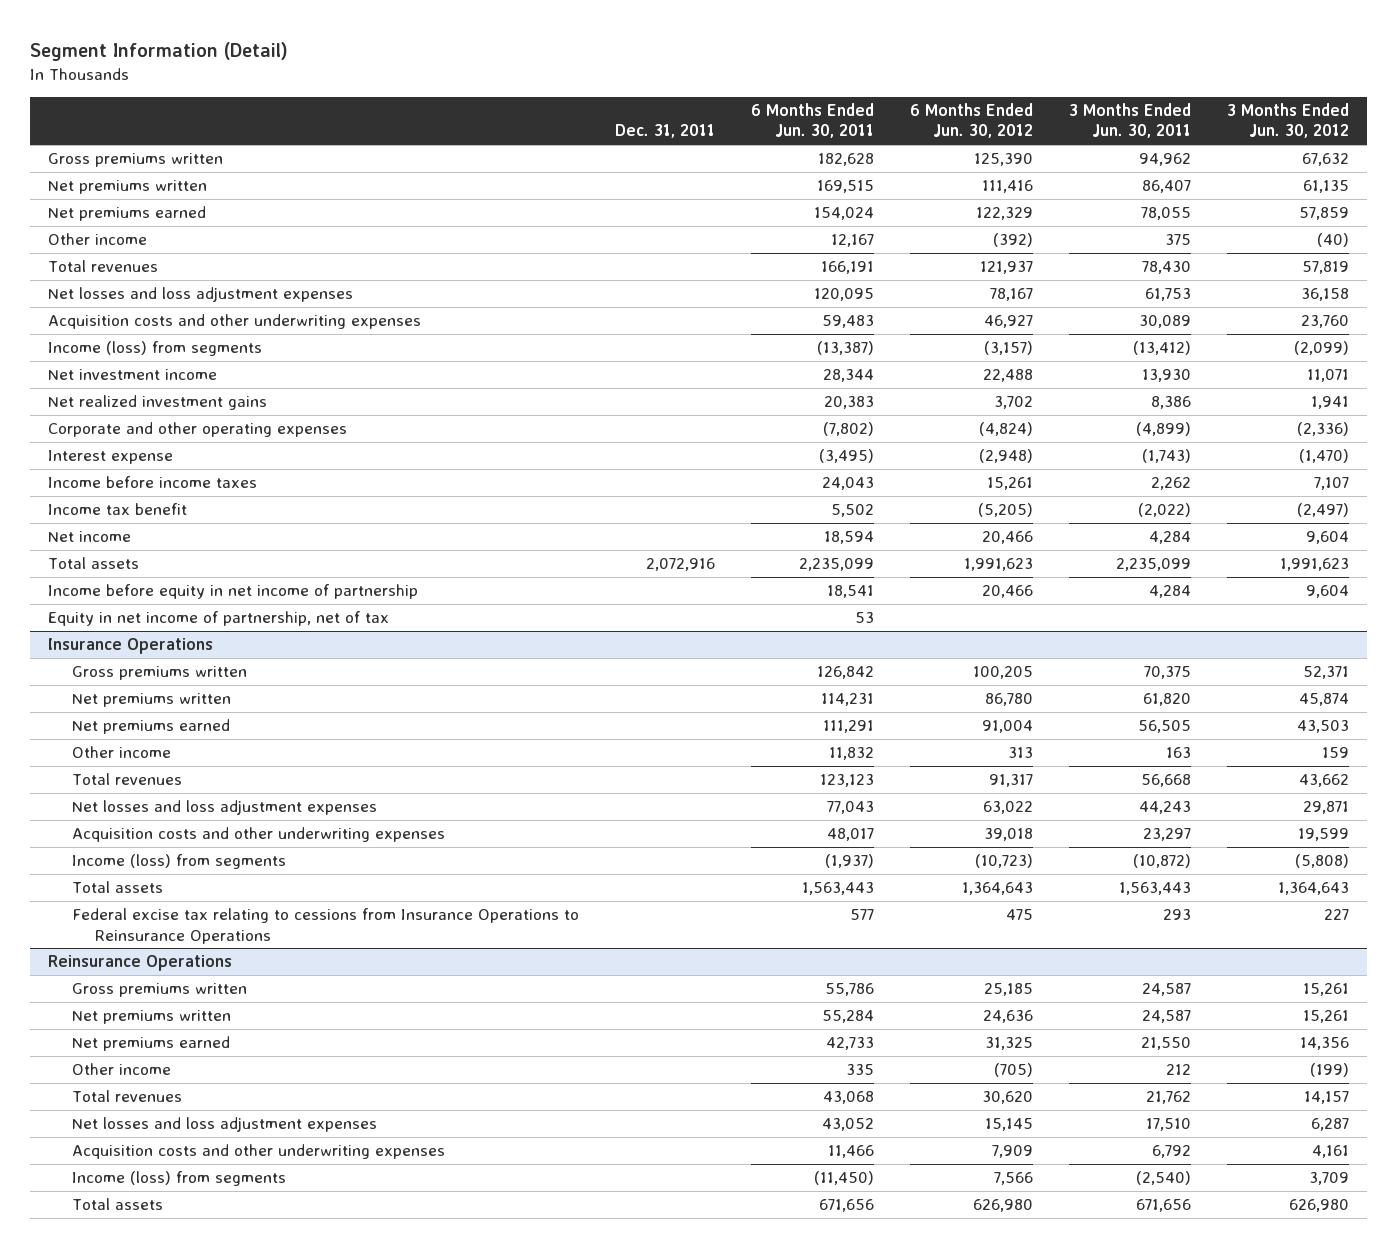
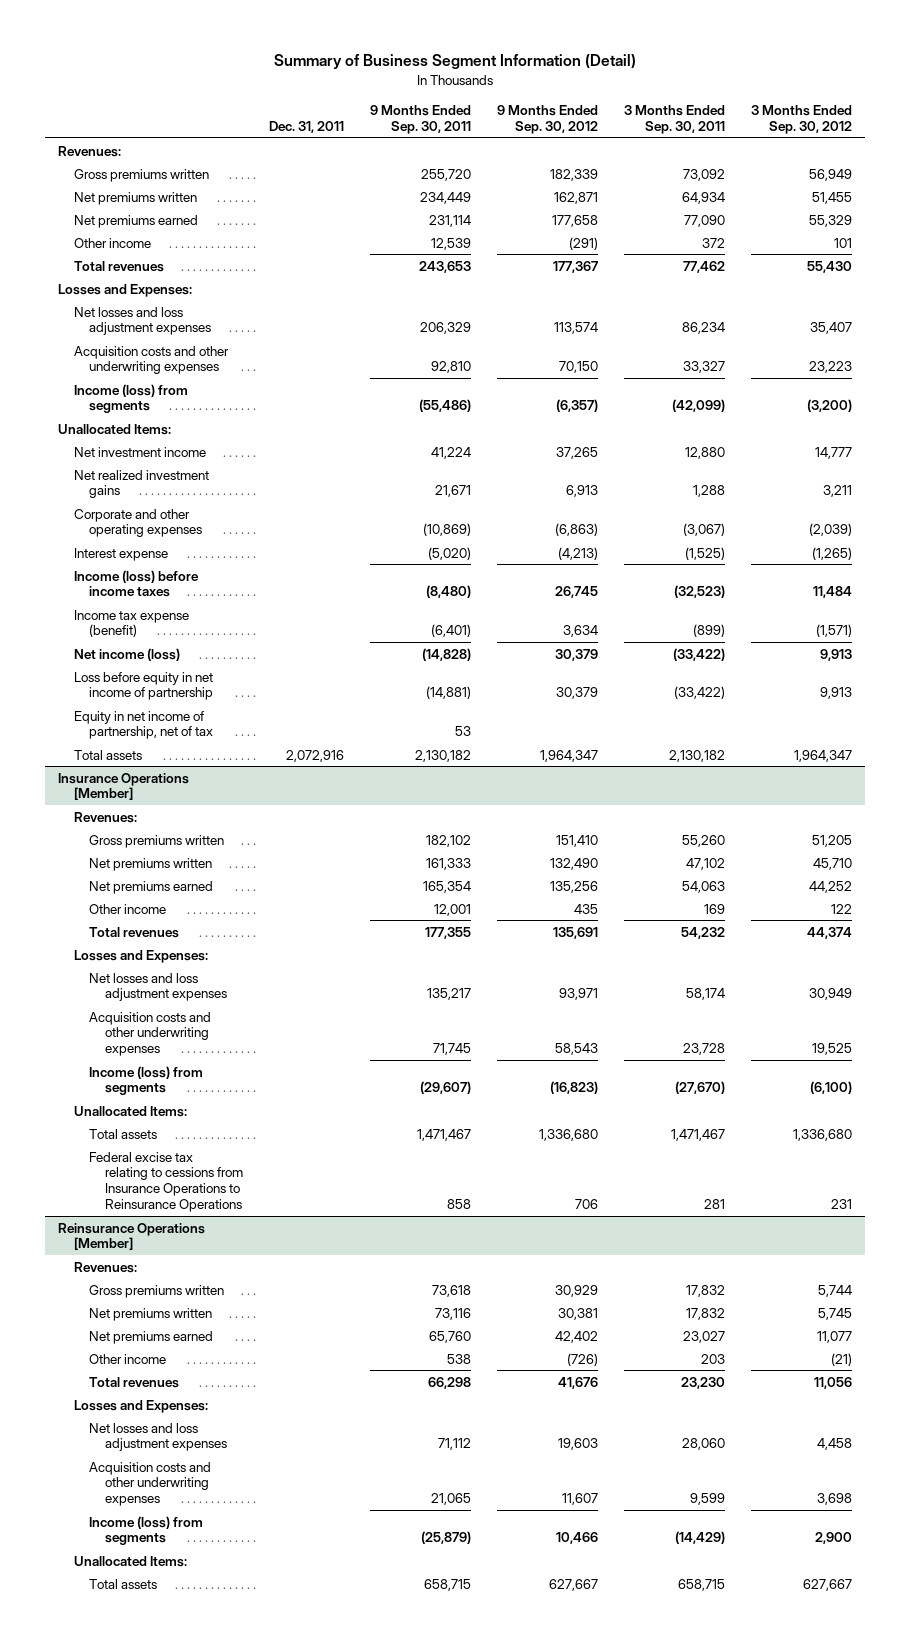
[30,41,289,61] Segment Information (Detail) -> [274,54,637,70] Summary of Business Segment Information (Detail)
[750,103,874,139] 6 Months Ended Jun. 30, 2011 -> none
[909,103,1033,139] 6 Months Ended Jun. 30, 2012 -> none
[1068,103,1191,139] 3 Months Ended Jun. 30, 2011 -> none
[1226,103,1349,139] 3 Months Ended Jun. 30, 2012 -> none
none -> [369,105,471,134] 9 Months Ended Sep. 30, 2011
none -> [497,105,599,134] 9 Months Ended Sep. 30, 2012
none -> [624,105,726,134] 3 Months Ended Sep. 30, 2011
none -> [751,105,853,134] 3 Months Ended Sep. 30, 2012
none -> [58,145,122,157] Revenues:
none -> [58,283,193,297] Losses and Expenses:
none -> [58,423,172,435] Unallocated Items:
[48,476,258,489] Income before income taxes -> [73,569,199,598] Income (loss) before income taxes
[48,503,188,516] Income tax benefit -> [73,609,189,638] Income tax expense (benefit)
[48,531,132,543] Net income -> [73,647,180,661] Net income (loss)
[48,584,419,600] Income before equity in net income of partnership -> [73,671,214,701] Loss before equity in net income of partnership
[48,557,140,570] Total assets -> [73,749,142,760] Total assets
[48,638,214,655] Insurance Operations -> [58,772,190,801] Insurance Operations [Member]
none -> [73,811,137,823] Revenues:
none -> [73,949,208,963] Losses and Expenses:
none -> [73,1105,187,1117] Unallocated Items:
[48,955,233,972] Reinsurance Operations -> [58,1222,206,1251] Reinsurance Operations [Member]
none -> [73,1261,137,1273] Revenues:
none -> [73,1399,208,1413] Losses and Expenses:
none -> [73,1555,187,1567] Unallocated Items:

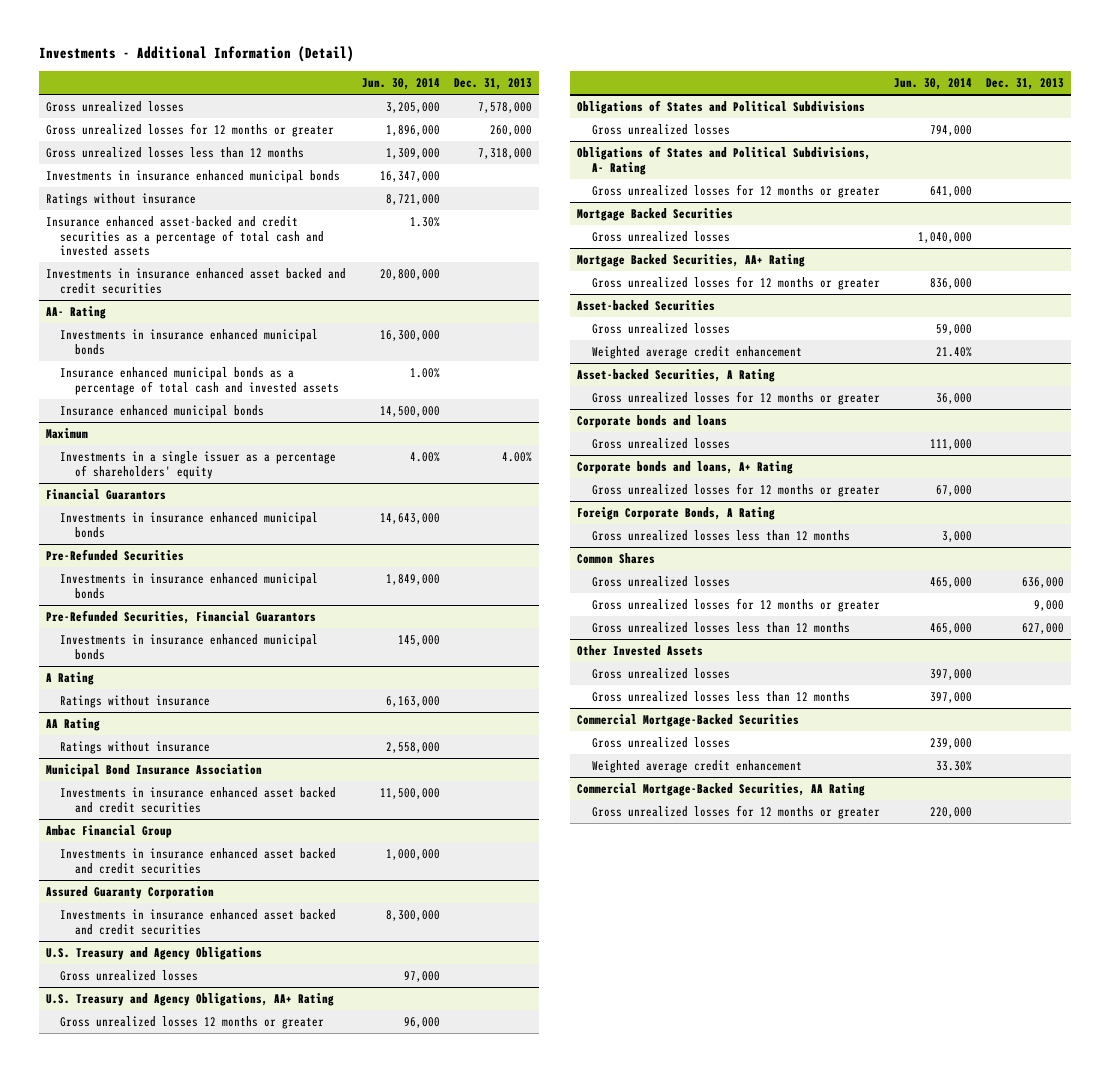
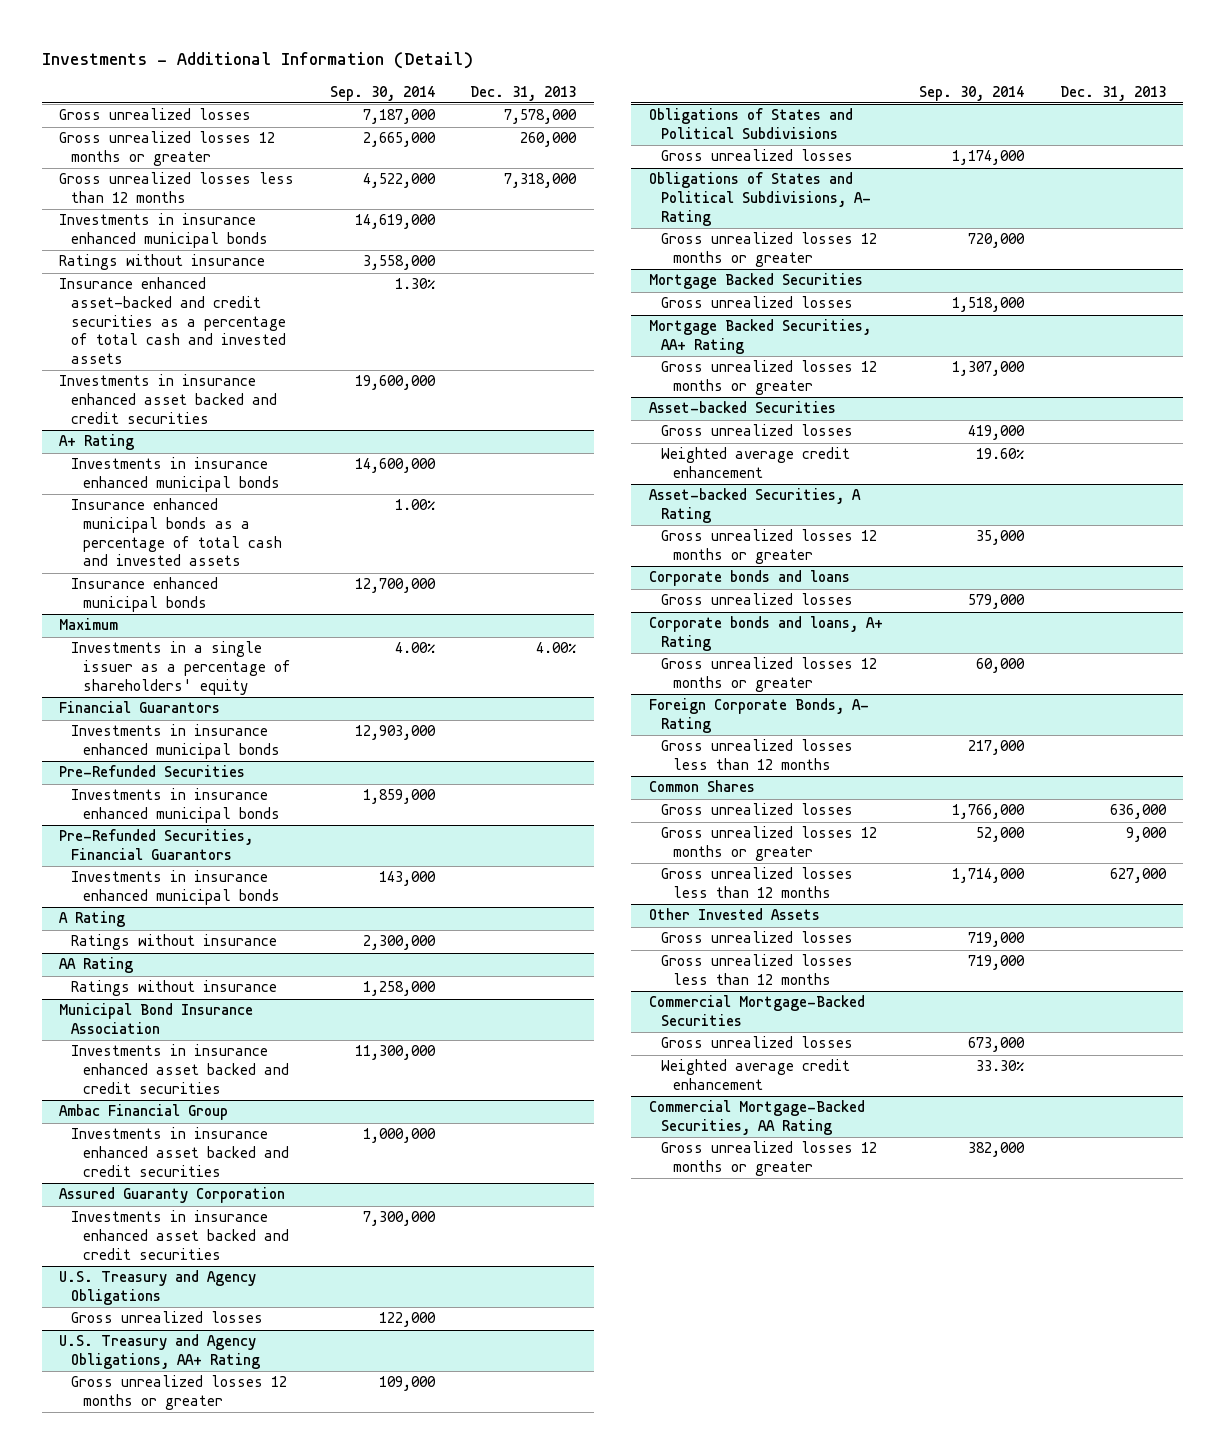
[362,78,441,91] Jun. 30, 2014 -> none
none -> [329,85,435,101] Sep. 30, 2014
[45,123,334,138] Gross unrealized losses for 12 months or greater -> [59,131,276,167] Gross unrealized losses 12 months or greater
[45,306,106,320] AA- Rating -> none
[60,329,319,355] Investments in insurance enhanced municipal bonds -> none
[60,367,339,395] Insurance enhanced municipal bonds as a percentage of total cash and invested assets -> none
[60,405,265,419] Insurance enhanced municipal bonds -> none
none -> [59,434,135,451] A+ Rating
none -> [71,457,280,493] Investments in insurance enhanced municipal bonds
none -> [71,498,282,567] Insurance enhanced municipal bonds as a percentage of total cash and invested assets
none -> [71,577,219,613] Insurance enhanced municipal bonds
[592,184,881,199] Gross unrealized losses for 12 months or greater -> [660,232,877,268] Gross unrealized losses 12 months or greater
[592,276,881,291] Gross unrealized losses for 12 months or greater -> [660,360,877,396] Gross unrealized losses 12 months or greater
[592,391,881,406] Gross unrealized losses for 12 months or greater -> [660,529,877,565] Gross unrealized losses 12 months or greater
[592,483,881,498] Gross unrealized losses for 12 months or greater -> [660,657,877,693] Gross unrealized losses 12 months or greater
[577,507,776,521] Foreign Corporate Bonds, A Rating -> [649,698,870,734] Foreign Corporate Bonds, A- Rating
[592,598,881,613] Gross unrealized losses for 12 months or greater -> [660,826,877,862] Gross unrealized losses 12 months or greater
[592,805,881,820] Gross unrealized losses for 12 months or greater -> [660,1141,877,1177] Gross unrealized losses 12 months or greater

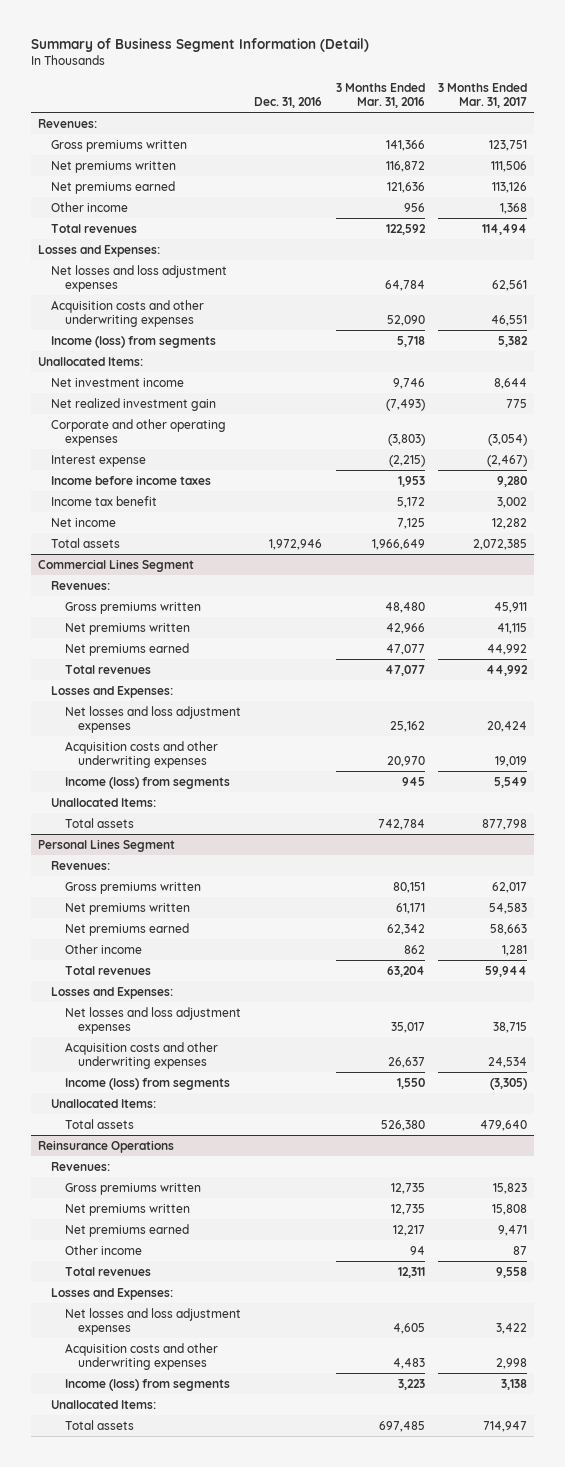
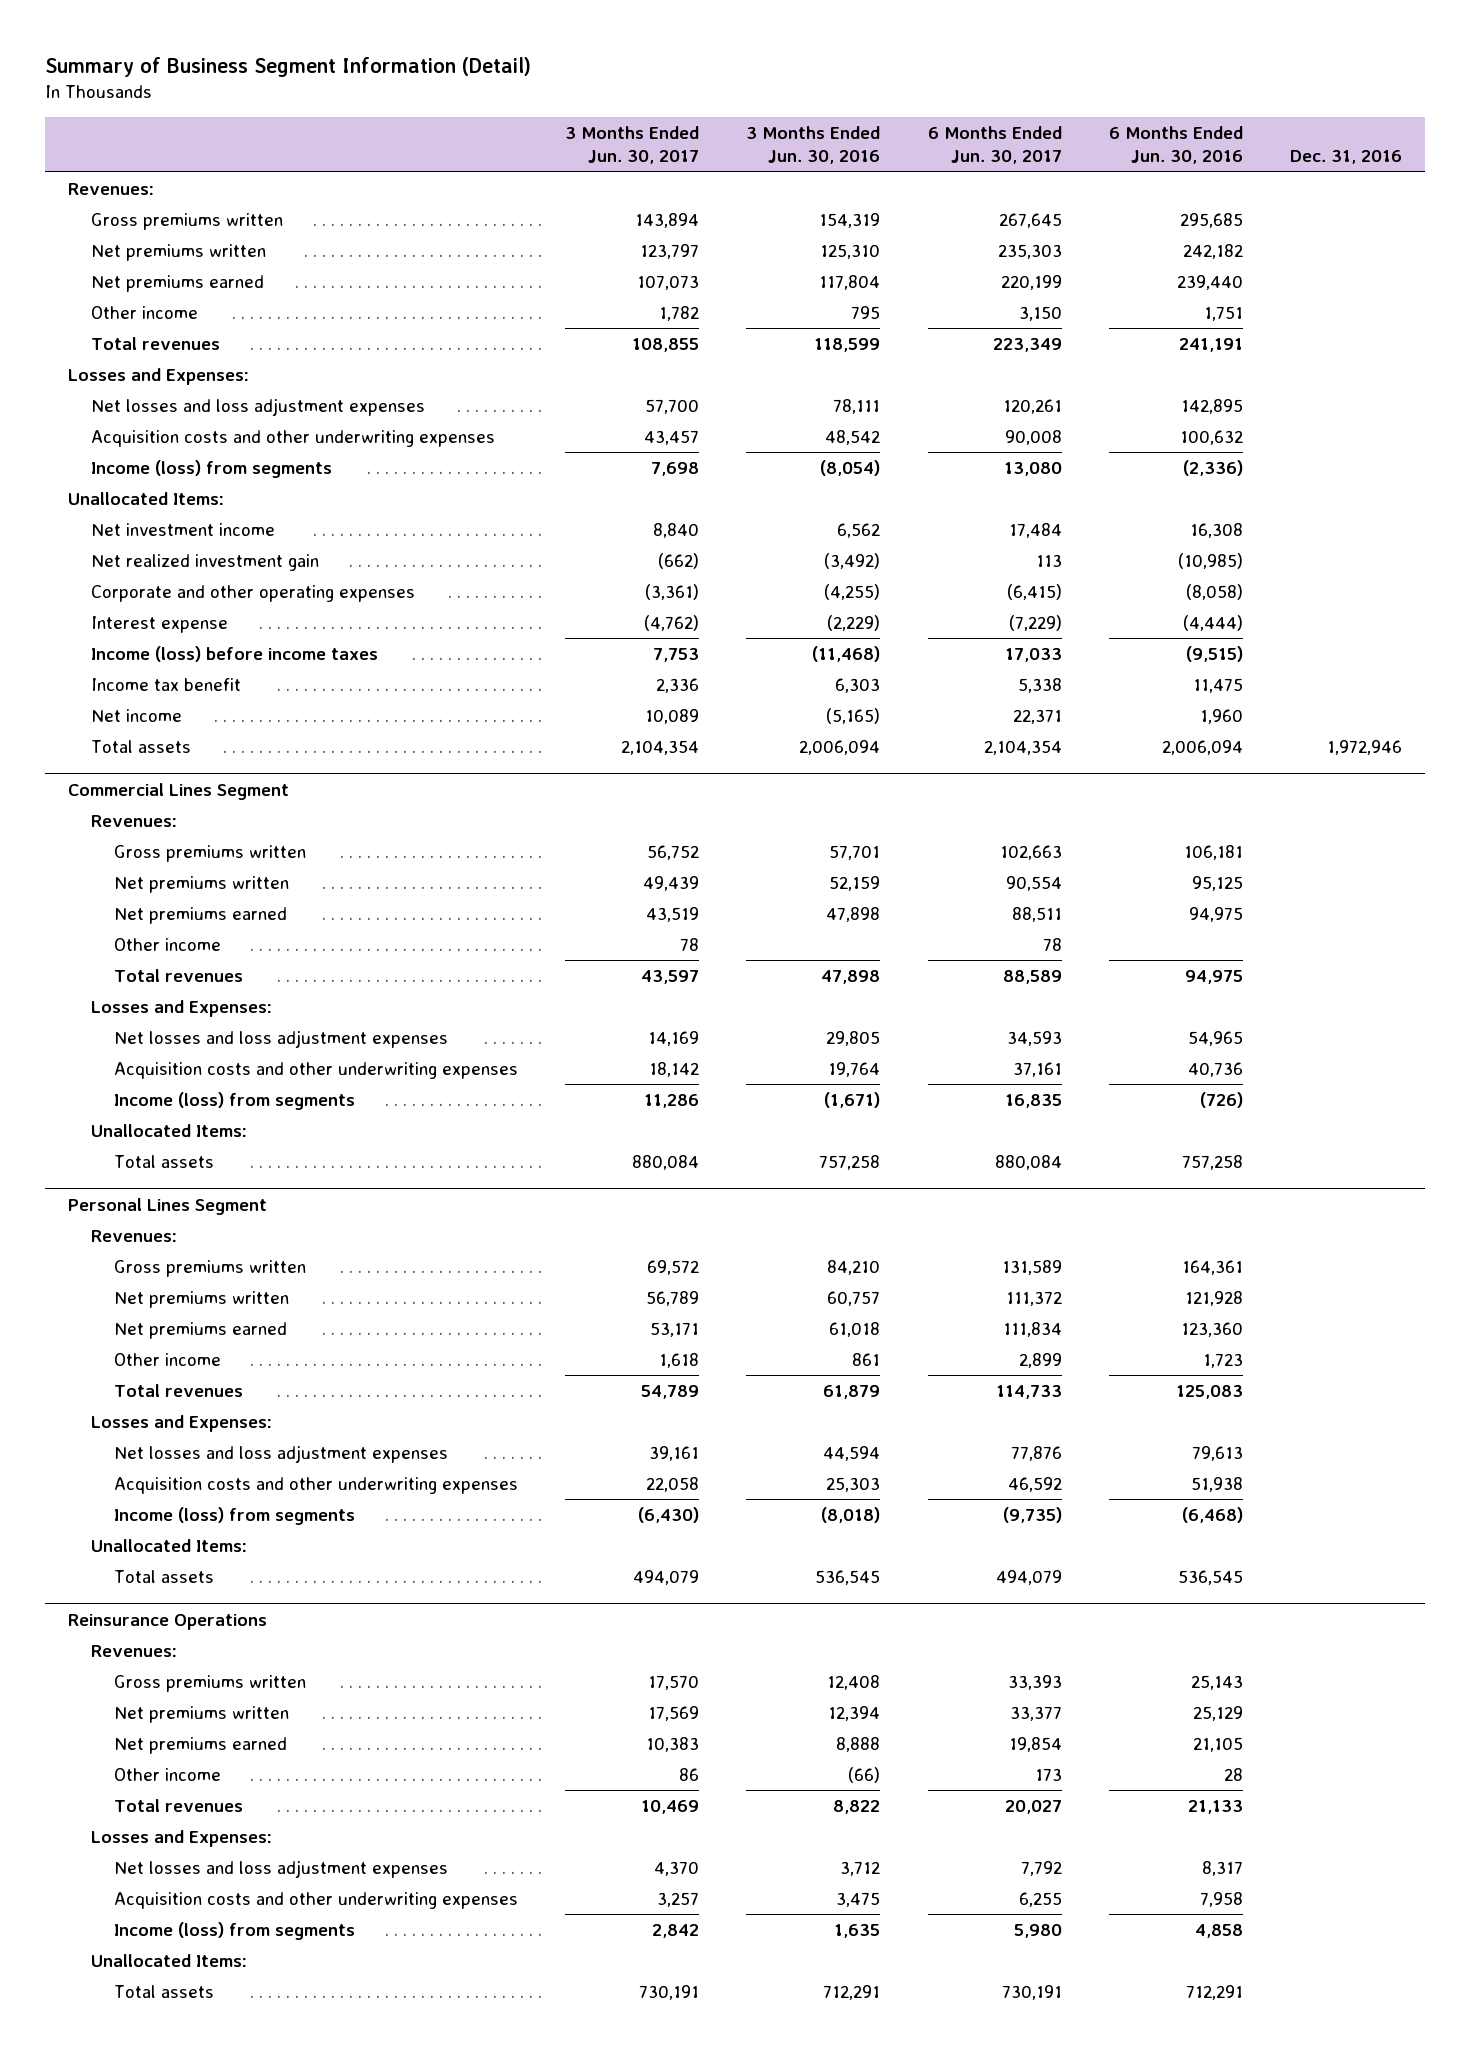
[335,82,425,109] 3 Months Ended Mar. 31, 2016 -> none
[438,82,528,109] 3 Months Ended Mar. 31, 2017 -> none
none -> [565,125,700,165] 3 Months Ended Jun. 30, 2017
none -> [746,125,881,165] 3 Months Ended Jun. 30, 2016
none -> [927,125,1062,165] 6 Months Ended Jun. 30, 2017
none -> [1108,125,1243,165] 6 Months Ended Jun. 30, 2016
[51,474,212,485] Income before income taxes -> [91,645,379,662] Income (loss) before income taxes
none -> [114,937,222,951] Other income

